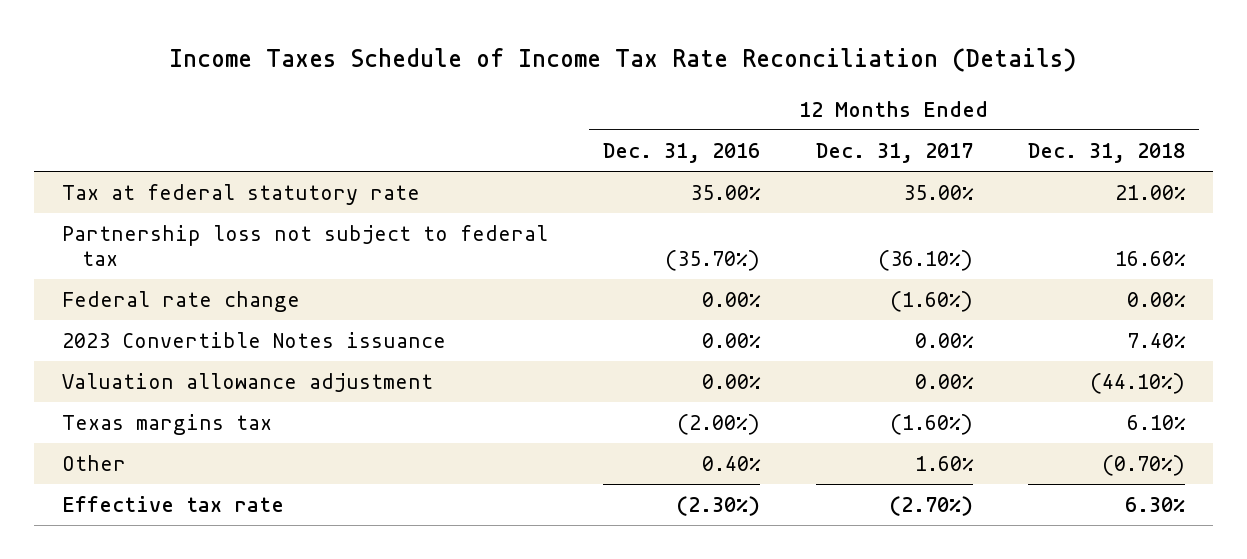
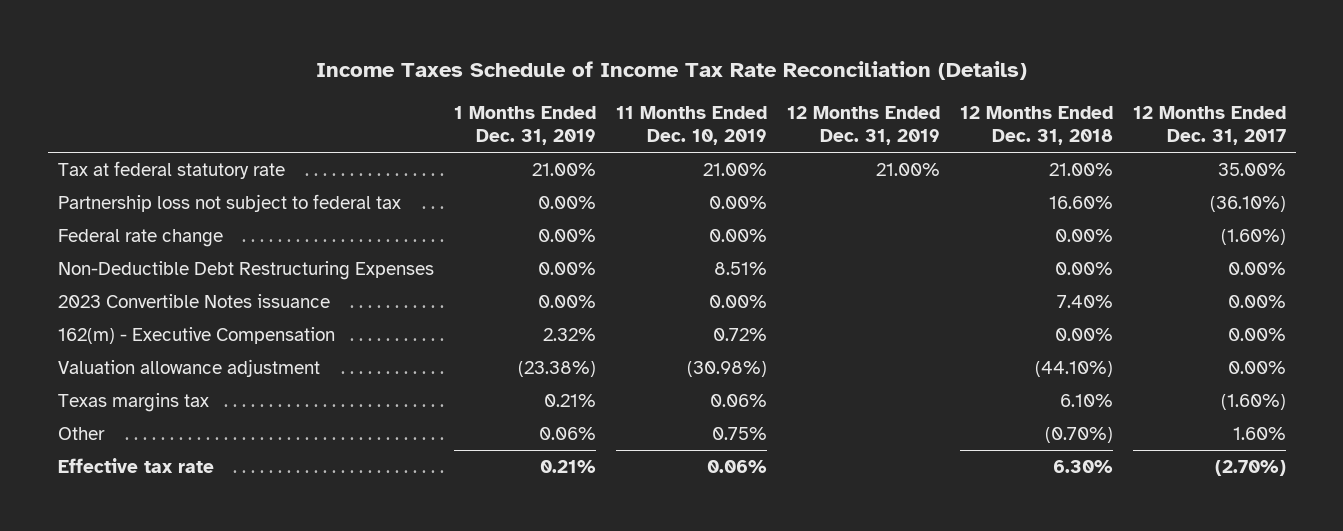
[603,142,761,163] Dec. 31, 2016 -> none
none -> [453,106,596,146] 1 Months Ended Dec. 31, 2019
none -> [615,106,767,146] 11 Months Ended Dec. 10, 2019
none -> [786,106,940,146] 12 Months Ended Dec. 31, 2019
none -> [57,261,434,281] Non-Deductible Debt Restructuring Expenses
none -> [57,327,335,345] 162(m) - Executive Compensation

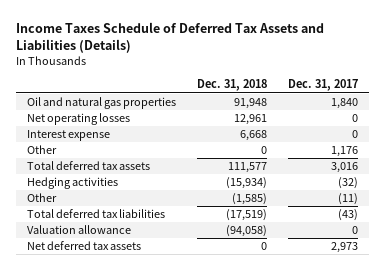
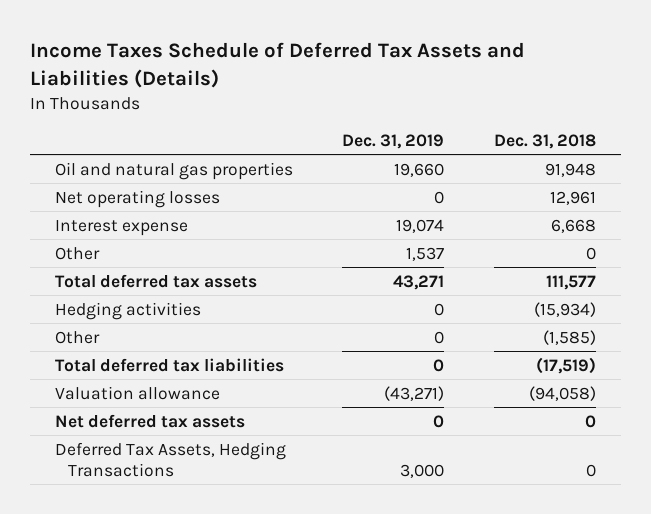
[288,79,359,92] Dec. 31, 2017 -> none
none -> [342,133,445,149] Dec. 31, 2019
none -> [54,441,286,477] Deferred Tax Assets, Hedging Transactions

